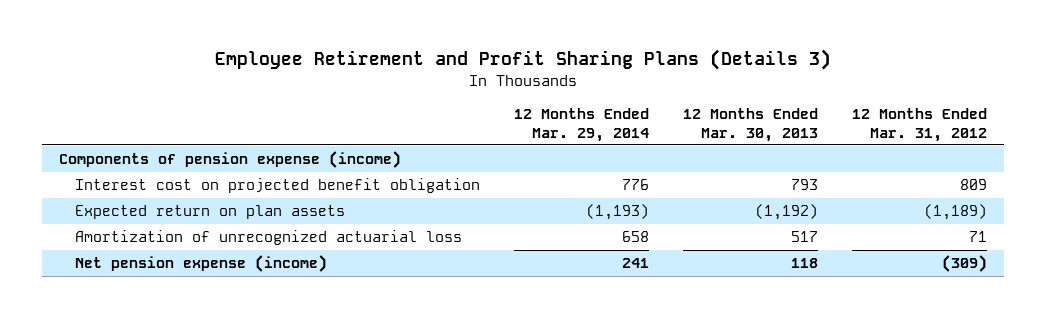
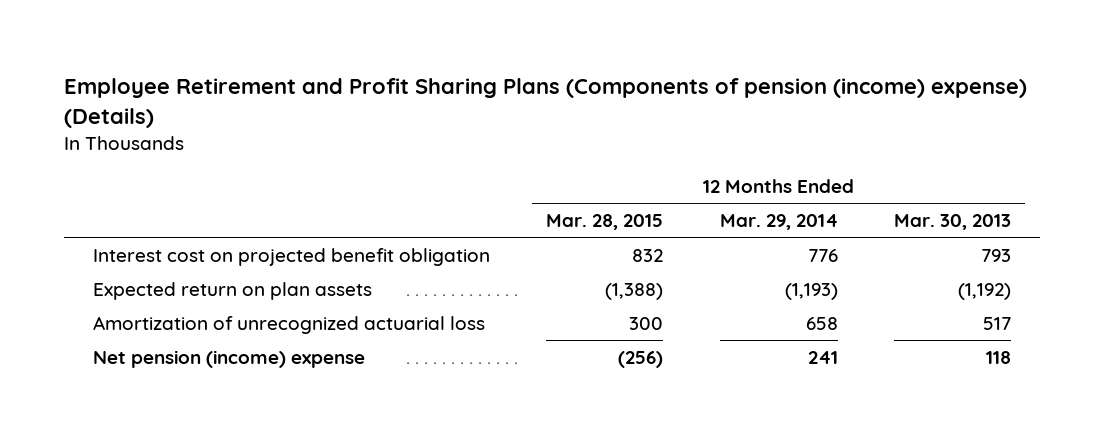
[215,49,832,71] Employee Retirement and Profit Sharing Plans (Details 3) -> [64,78,1028,128] Employee Retirement and Profit Sharing Plans (Components of pension (income) expense) (Details)
[852,107,988,142] 12 Months Ended Mar. 31, 2012 -> none
none -> [546,214,664,231] Mar. 28, 2015
[59,151,402,169] Components of pension expense (income) -> none
[74,255,327,273] Net pension expense (income) -> [92,349,365,368] Net pension (income) expense

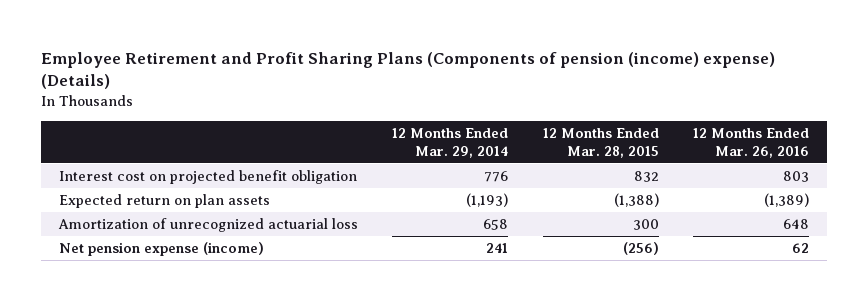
[894,214,1012,231] Mar. 30, 2013 -> none
none -> [693,127,810,158] 12 Months Ended Mar. 26, 2016
[92,349,365,368] Net pension (income) expense -> [58,242,264,257] Net pension expense (income)

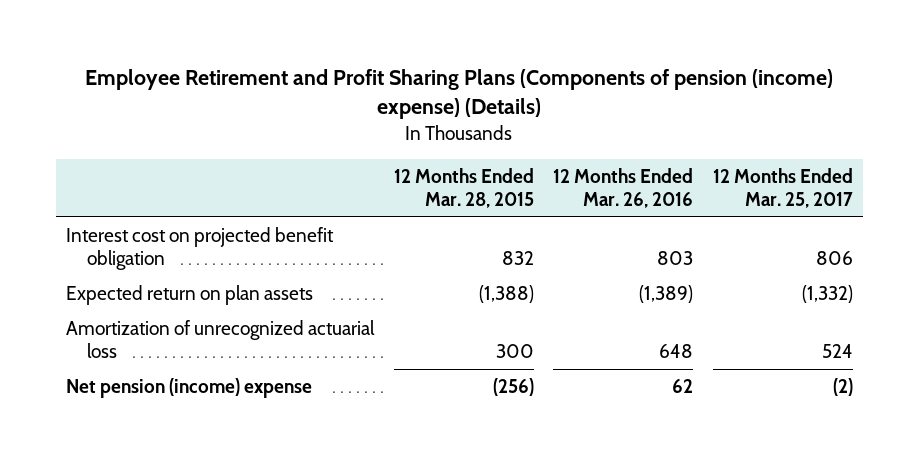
[392,127,509,158] 12 Months Ended Mar. 29, 2014 -> none
none -> [713,167,854,208] 12 Months Ended Mar. 25, 2017
[58,242,264,257] Net pension expense (income) -> [65,377,312,398] Net pension (income) expense

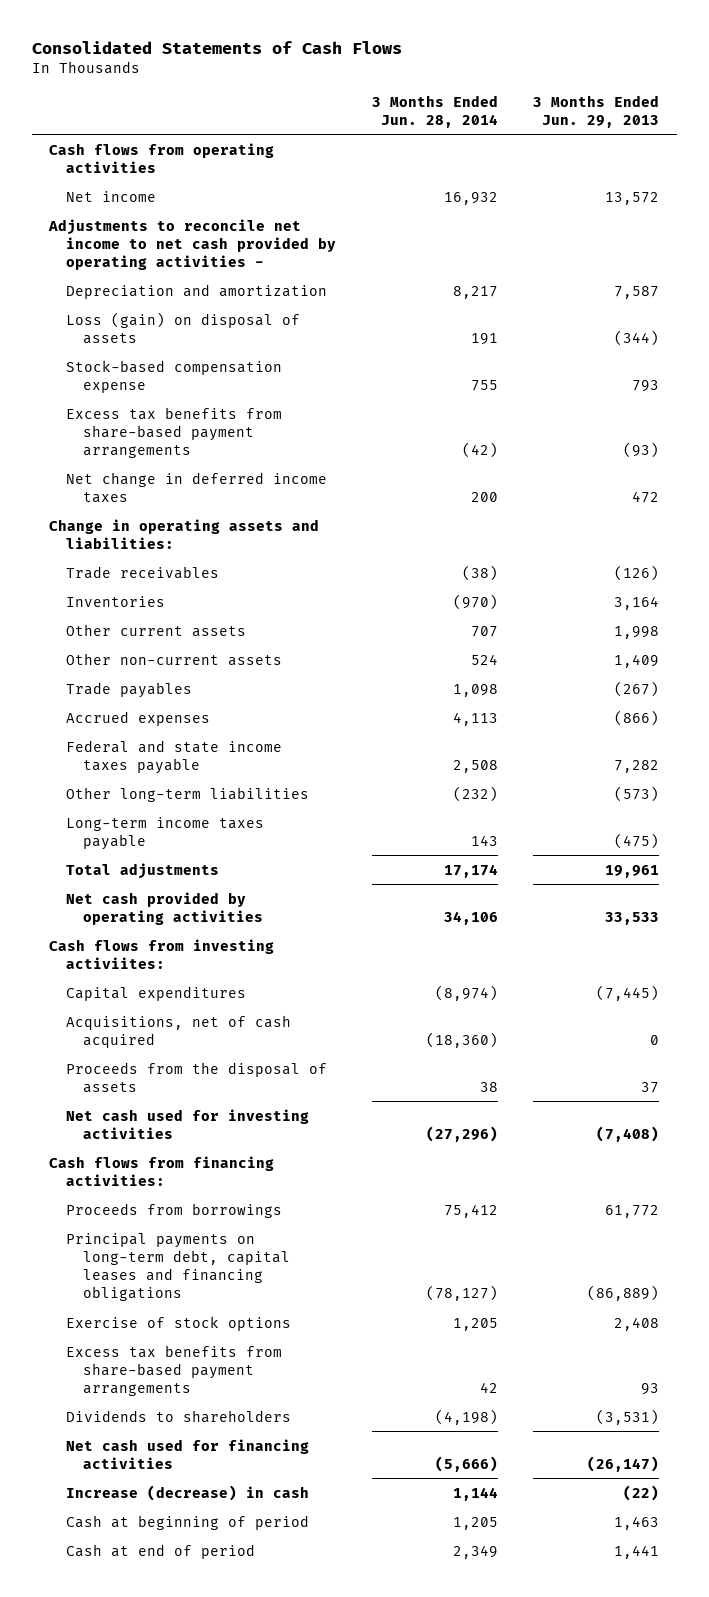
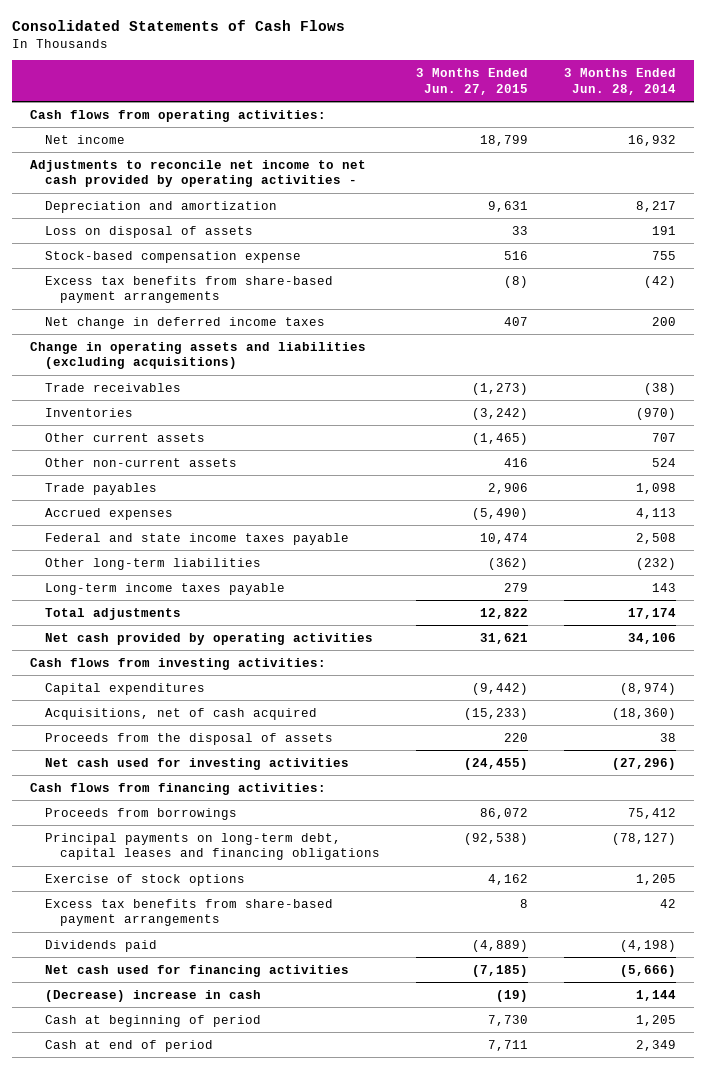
[533,94,660,128] 3 Months Ended Jun. 29, 2013 -> none
none -> [415,67,528,95] 3 Months Ended Jun. 27, 2015
[49,142,275,173] Cash flows from operating activities -> [29,109,326,122] Cash flows from operating activities:
[66,311,301,344] Loss (gain) on disposal of assets -> [44,225,253,238] Loss on disposal of assets
[49,518,320,549] Change in operating assets and liabilities: -> [29,341,366,370] Change in operating assets and liabilities (excluding acquisitions)
[49,938,275,969] Cash flows from investing activiites: -> [29,657,326,670] Cash flows from investing activities:
[66,1409,292,1423] Dividends to shareholders -> [44,939,157,952] Dividends paid
[66,1484,310,1501] Increase (decrease) in cash -> [44,989,261,1002] (Decrease) increase in cash

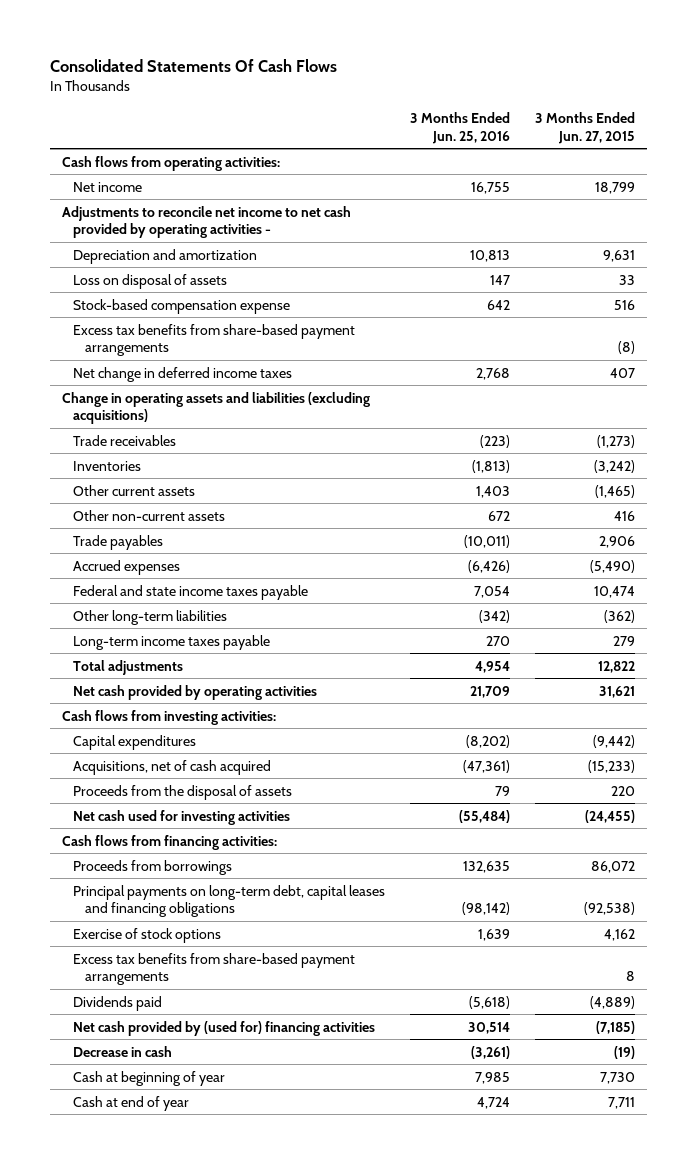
[11,19,345,31] Consolidated Statements of Cash Flows -> [49,58,337,72] Consolidated Statements Of Cash Flows
[564,67,677,95] 3 Months Ended Jun. 28, 2014 -> none
none -> [410,111,511,144] 3 Months Ended Jun. 25, 2016
[44,964,349,977] Net cash used for financing activities -> [73,1020,376,1036] Net cash provided by (used for) financing activities
[44,989,261,1002] (Decrease) increase in cash -> [73,1045,173,1057] Decrease in cash
[44,1014,261,1027] Cash at beginning of period -> [73,1070,226,1086] Cash at beginning of year
[44,1039,213,1052] Cash at end of period -> [73,1095,190,1111] Cash at end of year

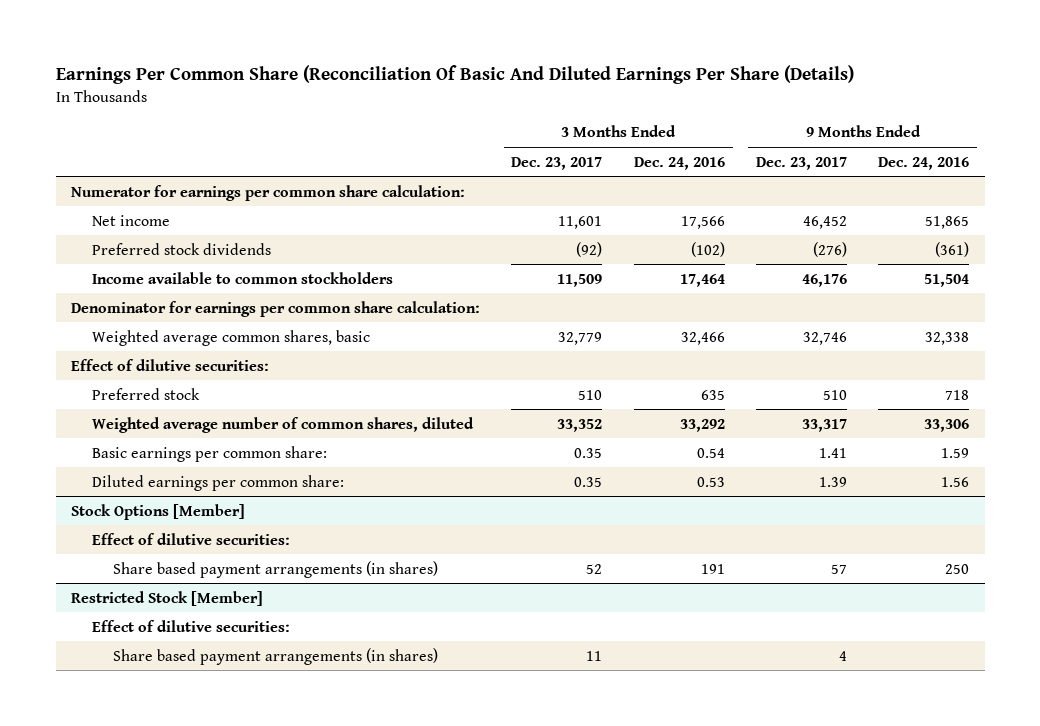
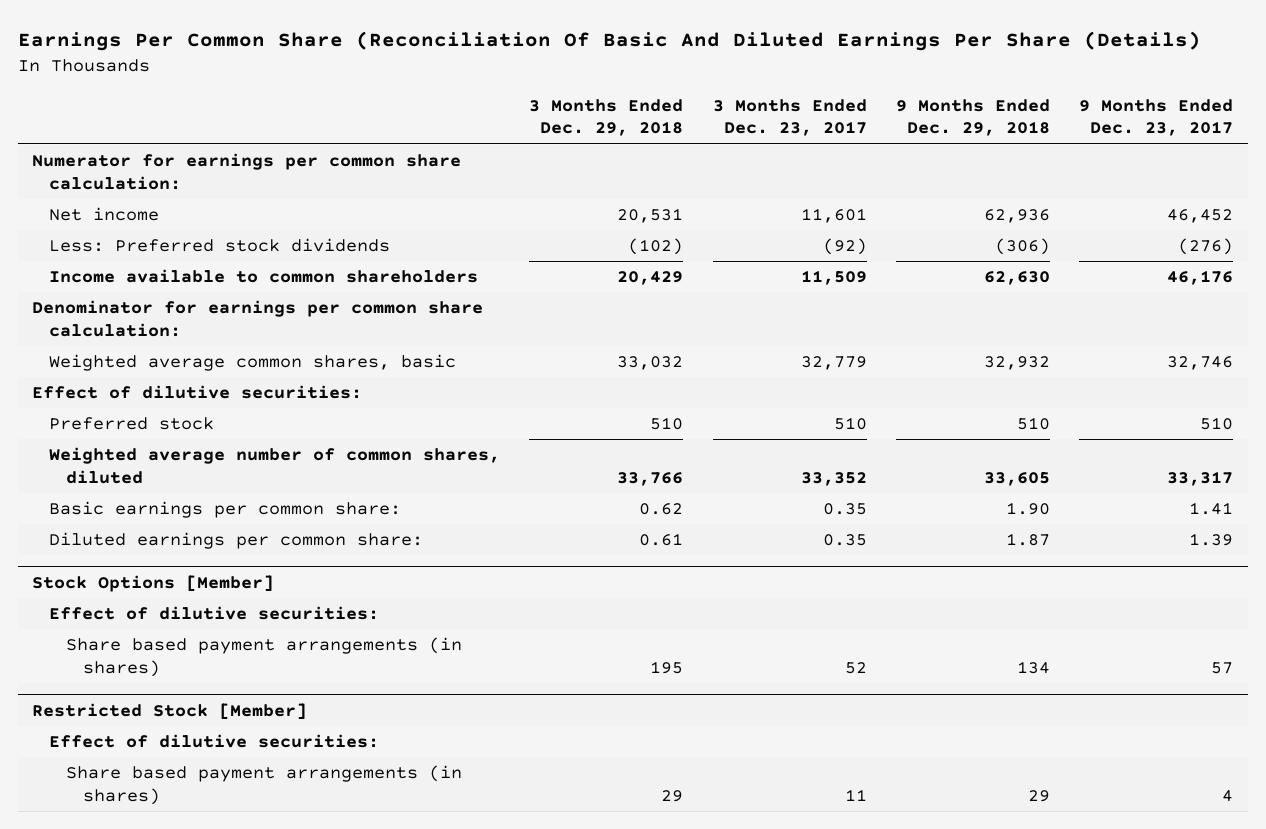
[633,156,725,170] Dec. 24, 2016 -> none
[878,156,970,170] Dec. 24, 2016 -> none
none -> [529,98,684,137] 3 Months Ended Dec. 29, 2018
none -> [895,98,1050,137] 9 Months Ended Dec. 29, 2018
[91,242,271,255] Preferred stock dividends -> [49,238,391,253] Less: Preferred stock dividends
[91,271,393,284] Income available to common stockholders -> [49,269,479,284] Income available to common shareholders

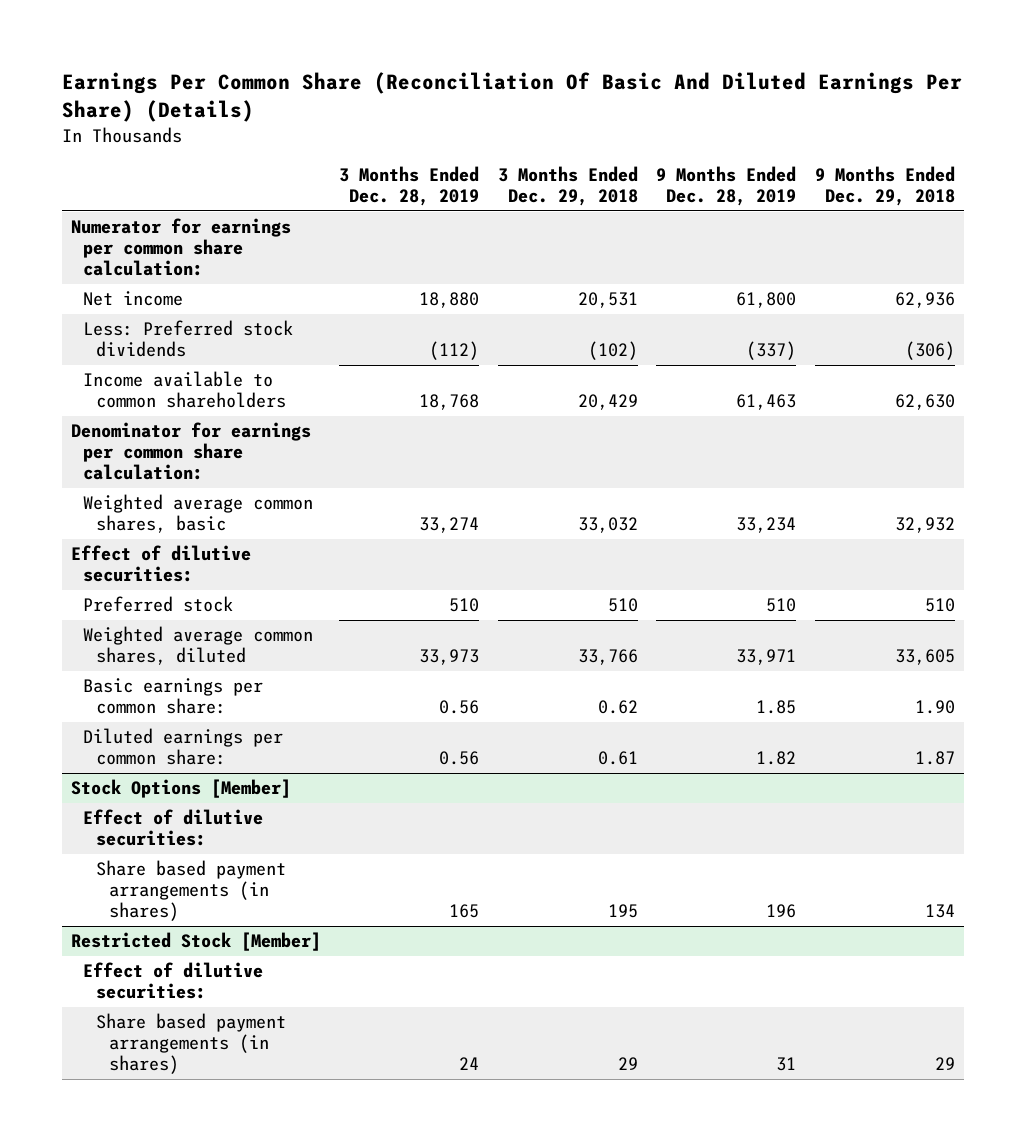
[17,31,1201,52] Earnings Per Common Share (Reconciliation Of Basic And Diluted Earnings Per Share (Details) -> [61,72,962,123] Earnings Per Common Share (Reconciliation Of Basic And Diluted Earnings Per Share) (Details)
[712,98,867,137] 3 Months Ended Dec. 23, 2017 -> none
[1079,98,1234,137] 9 Months Ended Dec. 23, 2017 -> none
none -> [339,165,480,206] 3 Months Ended Dec. 28, 2019
none -> [656,165,797,206] 9 Months Ended Dec. 28, 2019
[49,447,501,484] Weighted average number of common shares, diluted -> [83,626,314,666] Weighted average common shares, diluted

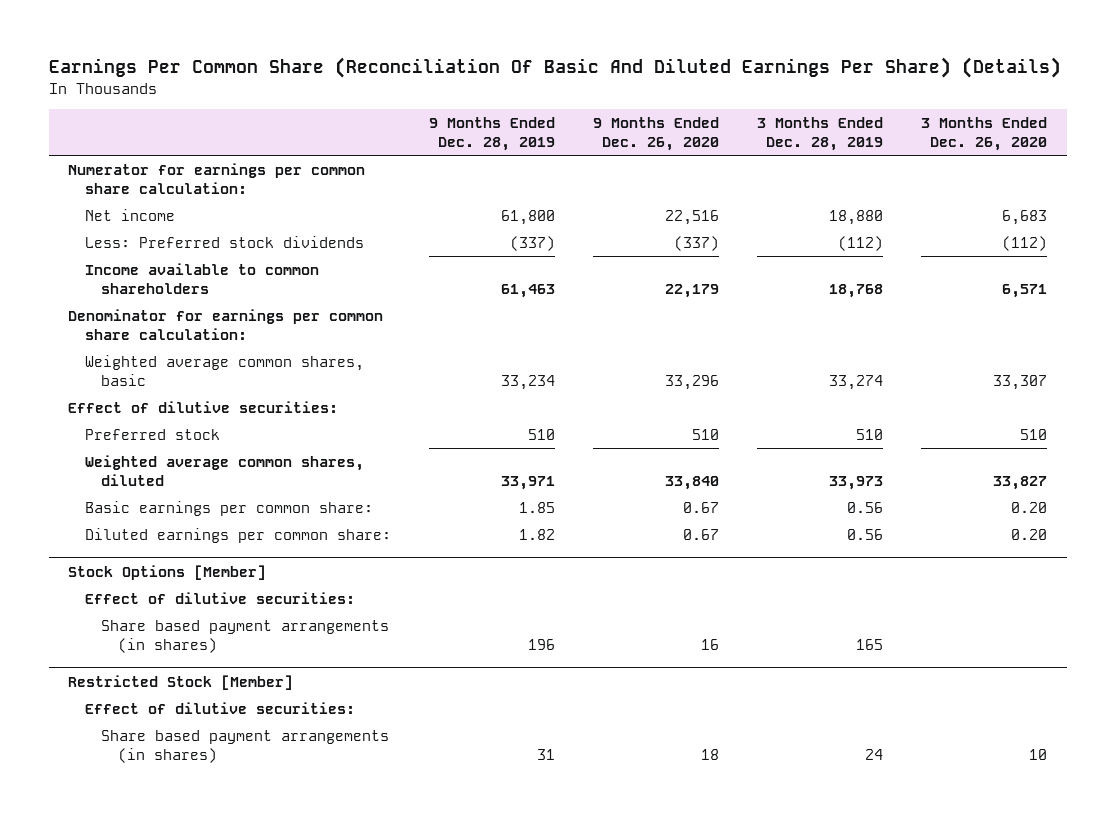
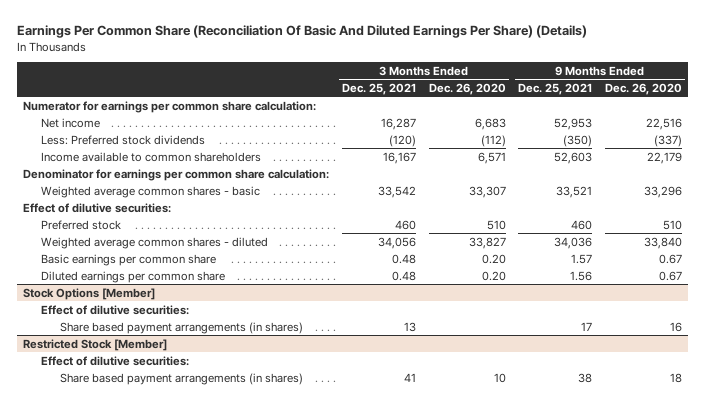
[429,116,556,151] 9 Months Ended Dec. 28, 2019 -> none
[757,116,884,151] 3 Months Ended Dec. 28, 2019 -> none
none -> [342,82,417,95] Dec. 25, 2021
none -> [518,82,593,95] Dec. 25, 2021
[84,354,364,387] Weighted average common shares, basic -> [41,185,261,198] Weighted average common shares - basic
[84,454,364,487] Weighted average common shares, diluted -> [41,236,269,249] Weighted average common shares - diluted
[84,500,373,516] Basic earnings per common share: -> [41,253,217,266] Basic earnings per common share
[84,527,391,543] Diluted earnings per common share: -> [41,270,226,283] Diluted earnings per common share

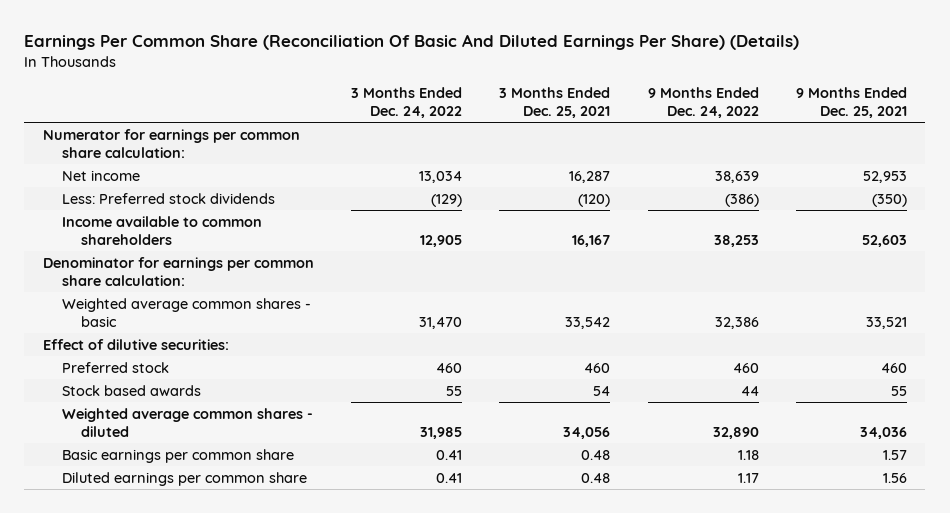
[428,82,506,95] Dec. 26, 2020 -> none
[604,82,682,95] Dec. 26, 2020 -> none
none -> [351,87,463,119] 3 Months Ended Dec. 24, 2022
none -> [647,87,759,119] 9 Months Ended Dec. 24, 2022
none -> [62,384,202,396] Stock based awards
[23,287,156,300] Stock Options [Member] -> none
[41,304,190,315] Effect of dilutive securities: -> none
[59,321,303,334] Share based payment arrangements (in shares) -> none
[23,338,168,351] Restricted Stock [Member] -> none
[41,355,190,366] Effect of dilutive securities: -> none
[59,372,303,385] Share based payment arrangements (in shares) -> none

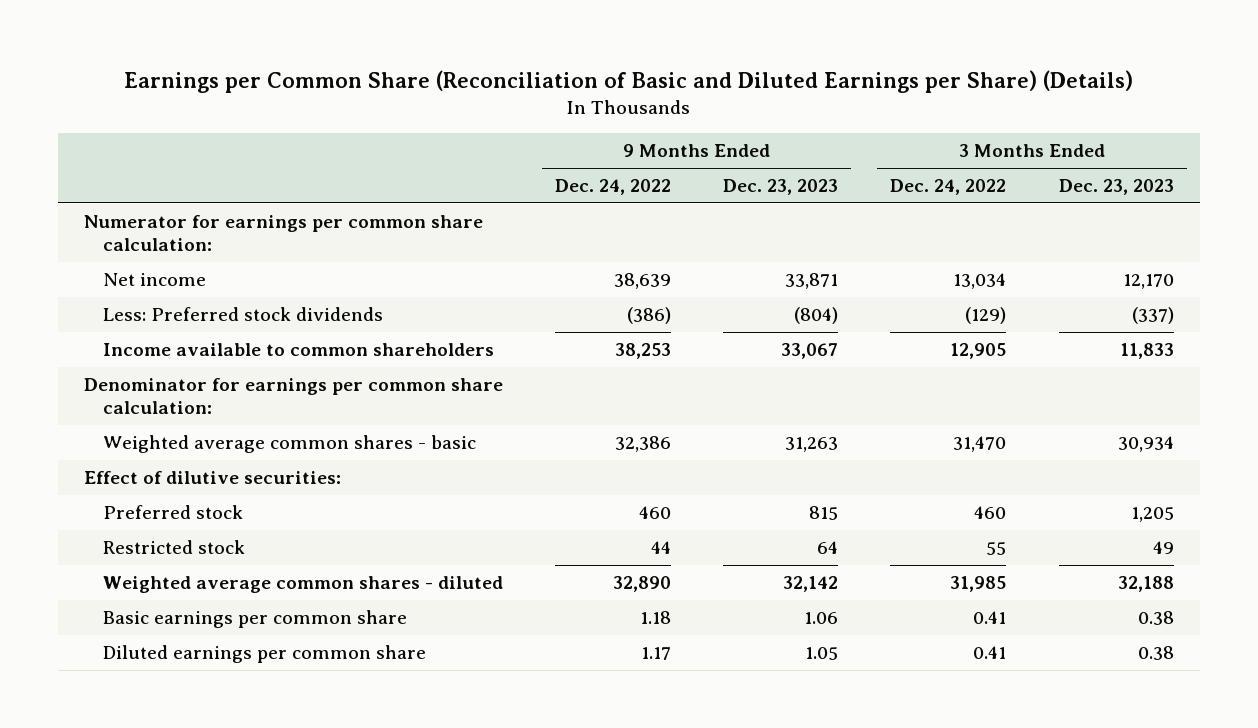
[24,34,800,51] Earnings Per Common Share (Reconciliation Of Basic And Diluted Earnings Per Share) (Details) -> [123,70,1133,94] Earnings per Common Share (Reconciliation of Basic and Diluted Earnings per Share) (Details)
[499,87,611,119] 3 Months Ended Dec. 25, 2021 -> none
[795,87,907,119] 9 Months Ended Dec. 25, 2021 -> none
none -> [723,179,839,196] Dec. 23, 2023
none -> [1058,179,1174,196] Dec. 23, 2023
[62,384,202,396] Stock based awards -> [103,540,246,555] Restricted stock

